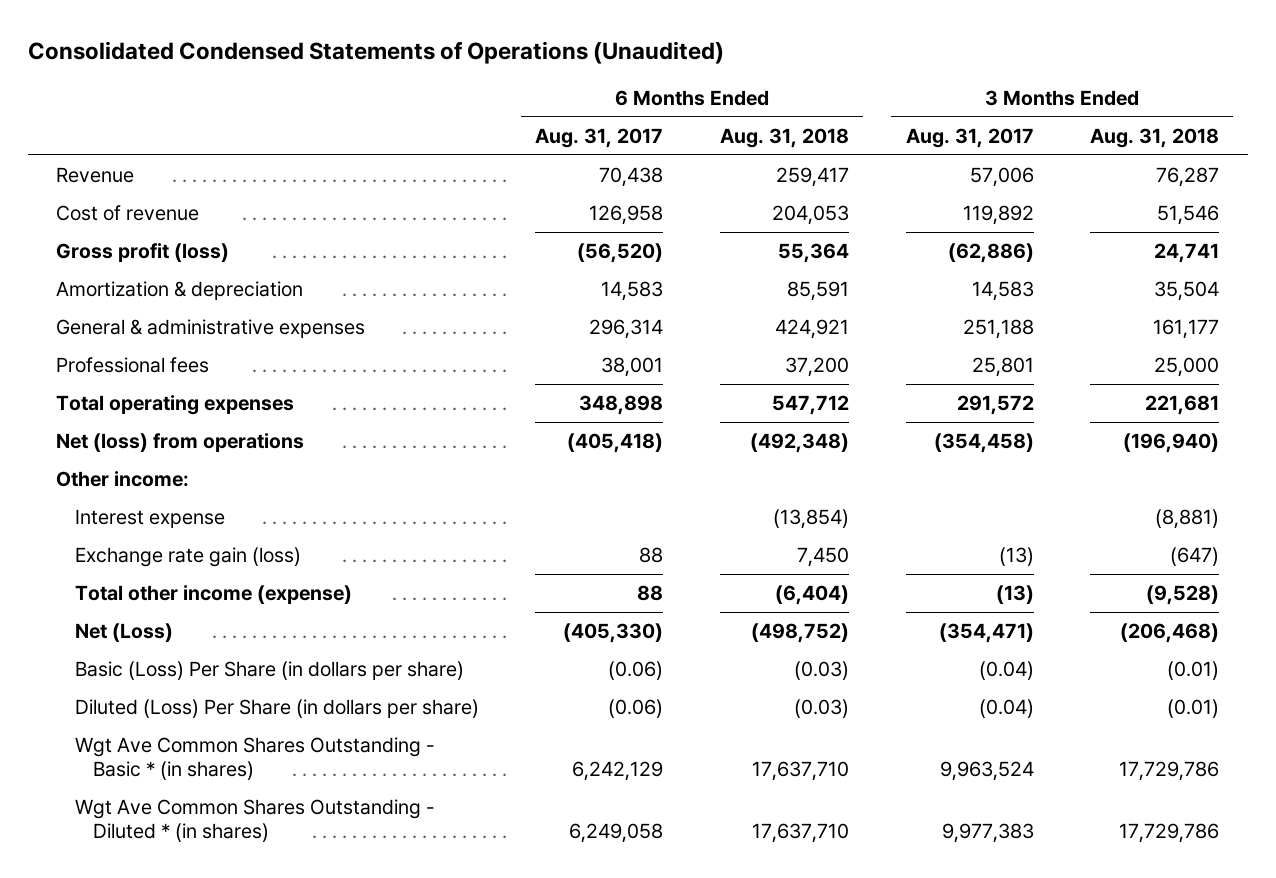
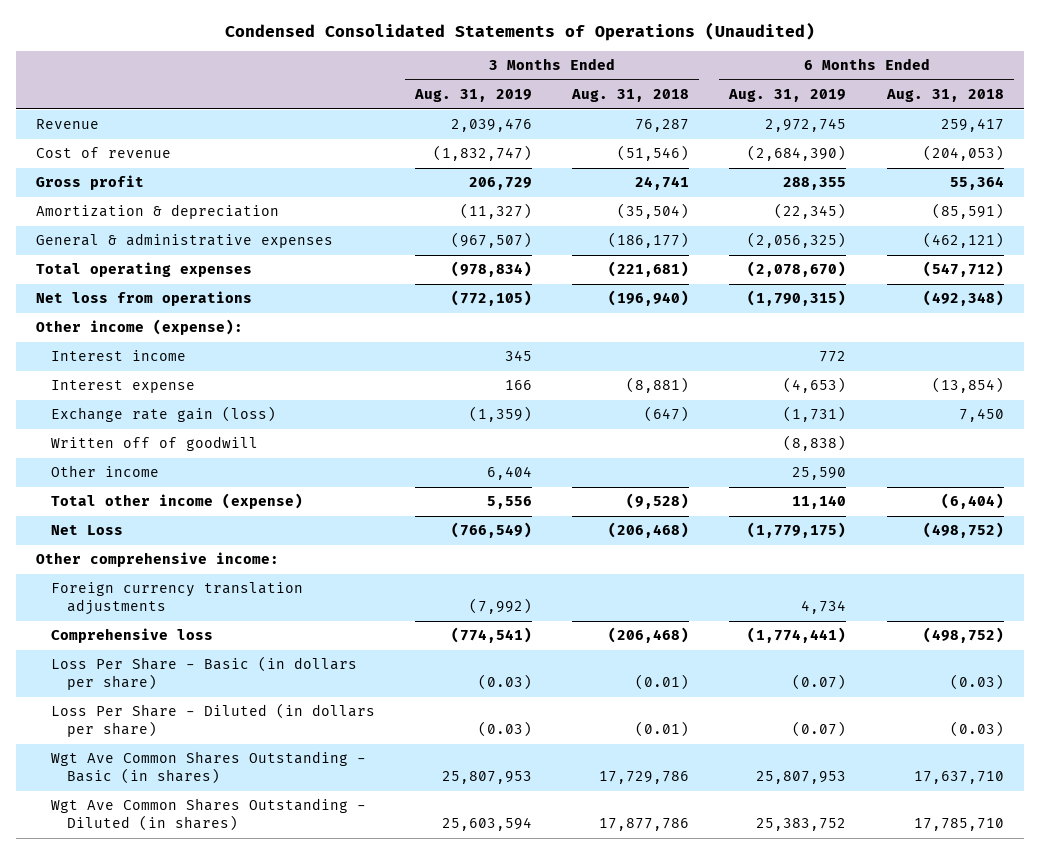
[27,41,724,65] Consolidated Condensed Statements of Operations (Unaudited) -> [224,22,815,42] Condensed Consolidated Statements of Operations (Unaudited)
[535,127,664,148] Aug. 31, 2017 -> none
[905,127,1034,148] Aug. 31, 2017 -> none
none -> [414,89,533,103] Aug. 31, 2019
none -> [728,89,847,103] Aug. 31, 2019
[56,356,210,373] Professional fees -> none
[771,204,849,225] 204,053 -> [922,145,1004,162] (204,053)
[1157,204,1220,225] 51,546 -> [617,145,690,162] (51,546)
[56,242,230,262] Gross profit (loss) -> [35,175,144,191] Gross profit
[786,280,849,301] 85,591 -> [931,203,1004,220] (85,591)
[1154,280,1220,301] 35,504 -> [617,203,690,220] (35,504)
[774,318,849,339] 424,921 -> [922,232,1004,249] (462,121)
[1153,318,1220,339] 161,177 -> [608,232,690,249] (186,177)
[771,394,849,415] 547,712 -> [922,261,1004,278] (547,712)
[1145,394,1220,415] 221,681 -> [608,261,690,278] (221,681)
[56,432,305,452] Net (loss) from operations -> [35,291,252,307] Net loss from operations
[56,470,190,487] Other income: -> [35,319,243,336] Other income (expense):
none -> [51,350,187,362] Interest income
none -> [51,436,259,452] Written off of goodwill
none -> [51,465,160,478] Other income
[74,622,173,642] Net (Loss) -> [51,525,124,536] Net Loss
none -> [35,552,279,568] Other comprehensive income:
none -> [51,582,304,616] Foreign currency translation adjustments
none -> [51,628,214,644] Comprehensive loss
[74,660,464,680] Basic (Loss) Per Share (in dollars per share) -> [51,656,358,691] Loss Per Share - Basic (in dollars per share)
[74,698,479,718] Diluted (Loss) Per Share (in dollars per share) -> [51,703,376,738] Loss Per Share - Diluted (in dollars per share)
[74,736,435,781] Wgt Ave Common Shares Outstanding - Basic * (in shares) -> [51,751,367,785] Wgt Ave Common Shares Outstanding - Basic (in shares)
[74,798,435,843] Wgt Ave Common Shares Outstanding - Diluted * (in shares) -> [51,798,367,832] Wgt Ave Common Shares Outstanding - Diluted (in shares)
[751,823,849,844] 17,637,710 -> [913,818,1004,832] 17,785,710
[1119,823,1220,844] 17,729,786 -> [599,818,690,832] 17,877,786

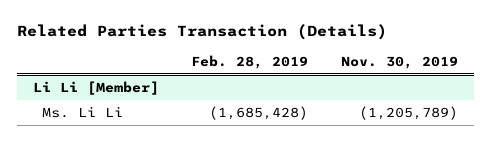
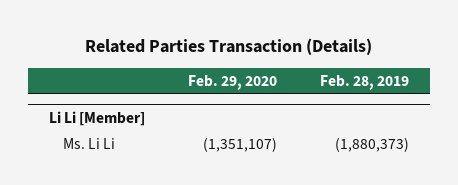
[340,56,458,70] Nov. 30, 2019 -> none
none -> [187,74,277,90] Feb. 29, 2020
[209,105,309,120] (1,685,428) -> [334,137,409,153] (1,880,373)

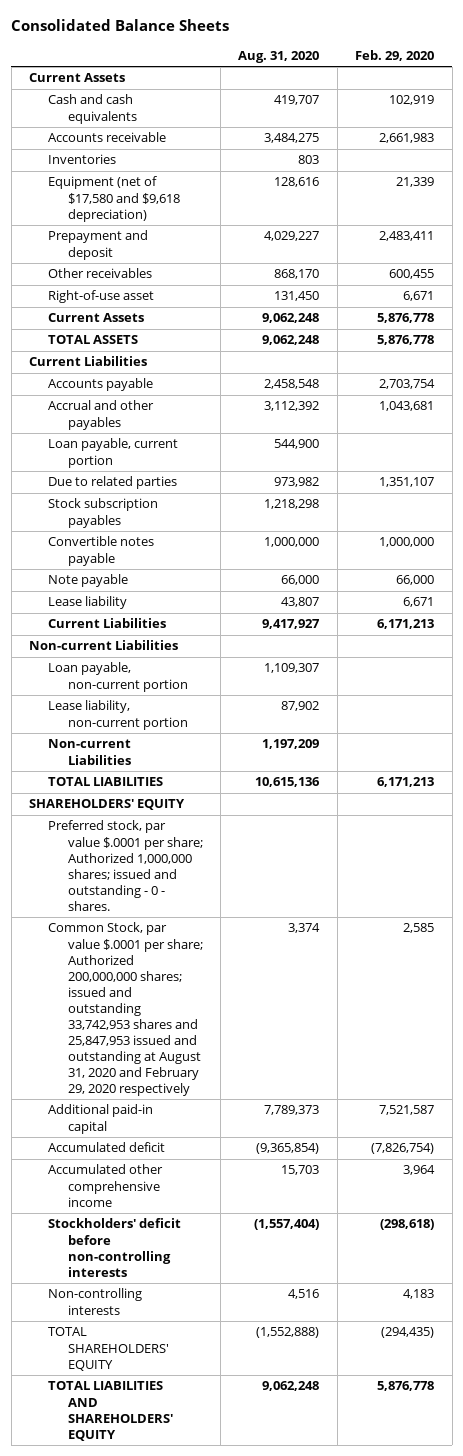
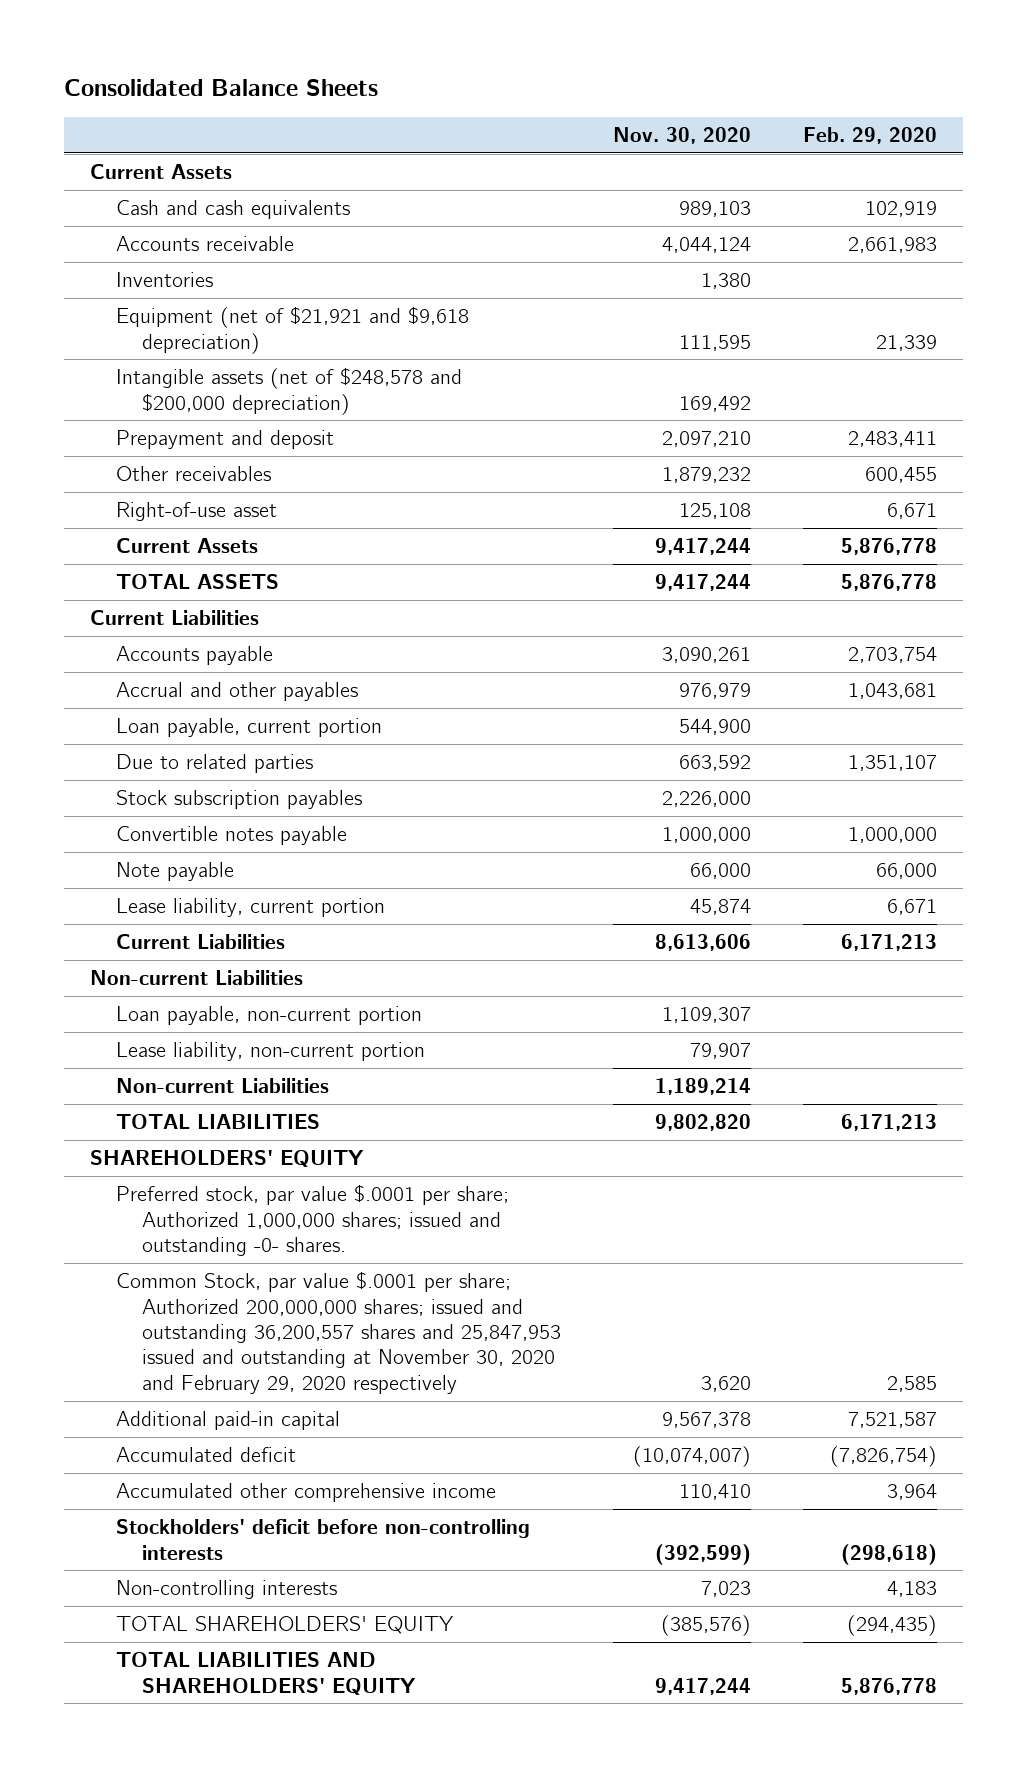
[238,50,320,63] Aug. 31, 2020 -> none
none -> [612,127,751,145] Nov. 30, 2020
[48,176,180,222] Equipment (net of $17,580 and $9,618 depreciation) -> [115,306,469,354] Equipment (net of $21,921 and $9,618 depreciation)
none -> [115,367,462,415] Intangible assets (net of $248,578 and $200,000 depreciation)
[48,596,128,610] Lease liability -> [115,898,385,918] Lease liability, current portion
[48,820,203,911] Preferred stock, par value $.0001 per share; Authorized 1,000,000 shares; issued and outstanding - 0 - shares. -> [115,1184,509,1256] Preferred stock, par value $.0001 per share; Authorized 1,000,000 shares; issued and outstanding -0- shares.
[48,922,203,1097] Common Stock, par value $.0001 per share; Authorized 200,000,000 shares; issued and outstanding 33,742,953 shares and 25,847,953 issued and outstanding at August 31, 2020 and February 29, 2020 respectively -> [115,1271,561,1394] Common Stock, par value $.0001 per share; Authorized 200,000,000 shares; issued and outstanding 36,200,557 shares and 25,847,953 issued and outstanding at November 30, 2020 and February 29, 2020 respectively

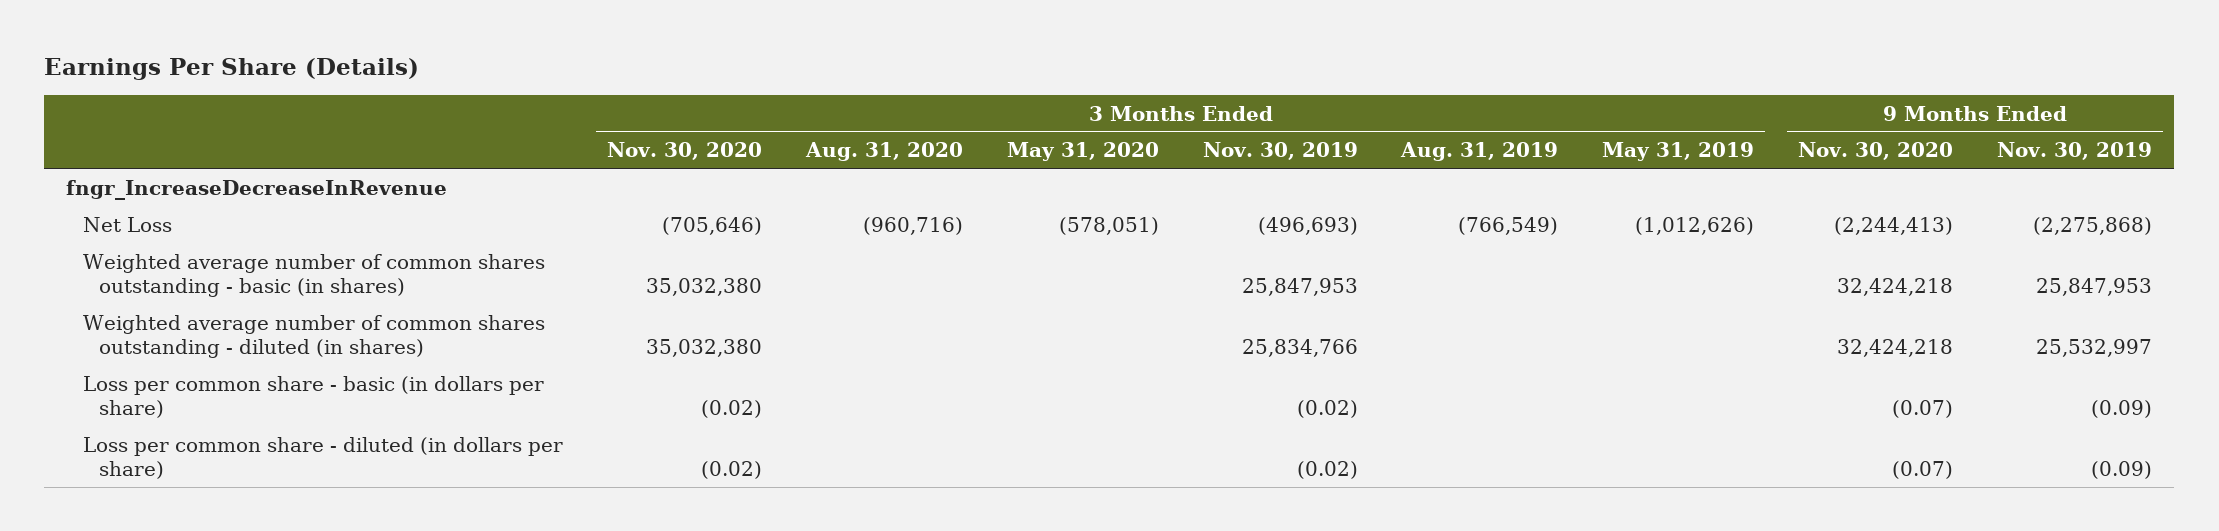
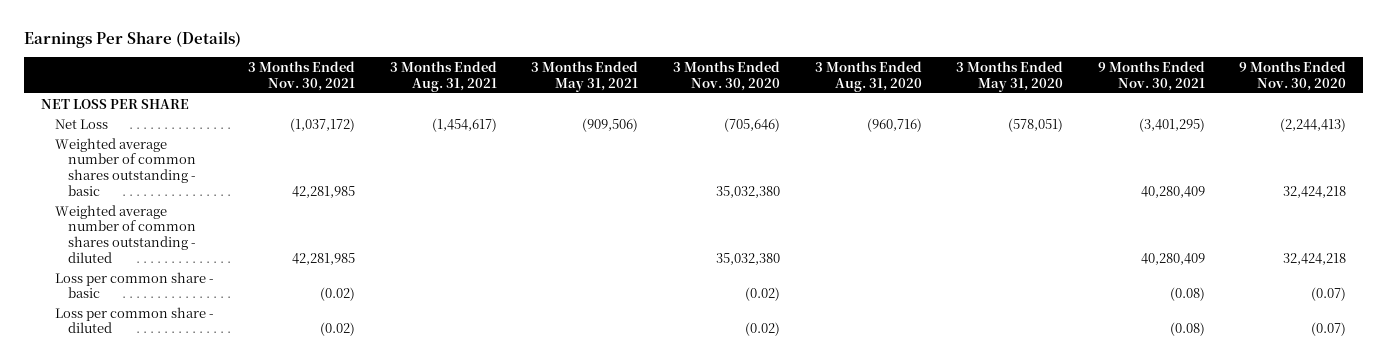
[1202,142,1358,161] Nov. 30, 2019 -> none
[1400,142,1559,162] Aug. 31, 2019 -> none
[1602,142,1755,162] May 31, 2019 -> none
[1997,142,2153,161] Nov. 30, 2019 -> none
none -> [248,61,356,91] 3 Months Ended Nov. 30, 2021
none -> [389,61,497,92] 3 Months Ended Aug. 31, 2021
none -> [531,61,639,92] 3 Months Ended May 31, 2021
none -> [1097,61,1205,91] 9 Months Ended Nov. 30, 2021
[66,179,448,200] fngr_IncreaseDecreaseInRevenue -> none
none -> [41,98,190,109] NET LOSS PER SHARE
[82,253,545,297] Weighted average number of common shares outstanding - basic (in shares) -> [54,137,197,196] Weighted average number of common shares outstanding - basic
[82,314,545,358] Weighted average number of common shares outstanding - diluted (in shares) -> [54,204,197,263] Weighted average number of common shares outstanding - diluted
[82,375,544,418] Loss per common share - basic (in dollars per share) -> [54,271,214,299] Loss per common share - basic
[82,436,563,479] Loss per common share - diluted (in dollars per share) -> [54,306,214,334] Loss per common share - diluted

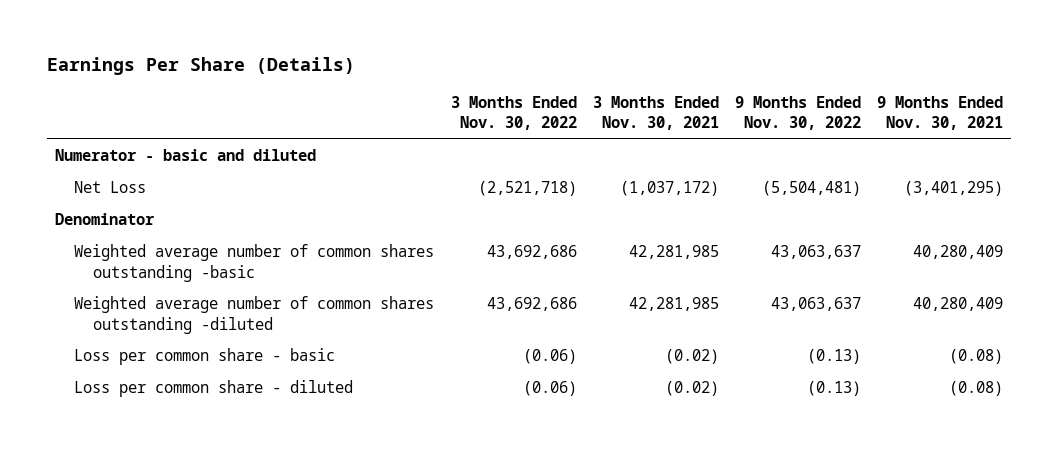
[389,61,497,92] 3 Months Ended Aug. 31, 2021 -> none
[531,61,639,92] 3 Months Ended May 31, 2021 -> none
[673,61,781,91] 3 Months Ended Nov. 30, 2020 -> none
[814,61,922,92] 3 Months Ended Aug. 31, 2020 -> none
[956,61,1064,92] 3 Months Ended May 31, 2020 -> none
[1239,61,1347,91] 9 Months Ended Nov. 30, 2020 -> none
none -> [450,96,577,131] 3 Months Ended Nov. 30, 2022
none -> [735,96,862,131] 9 Months Ended Nov. 30, 2022
[41,98,190,109] NET LOSS PER SHARE -> none
none -> [55,149,317,162] Numerator - basic and diluted
none -> [55,213,156,226] Denominator
[54,137,197,196] Weighted average number of common shares outstanding - basic -> [74,244,435,282] Weighted average number of common shares outstanding -basic
[54,204,197,263] Weighted average number of common shares outstanding - diluted -> [74,296,435,334] Weighted average number of common shares outstanding -diluted

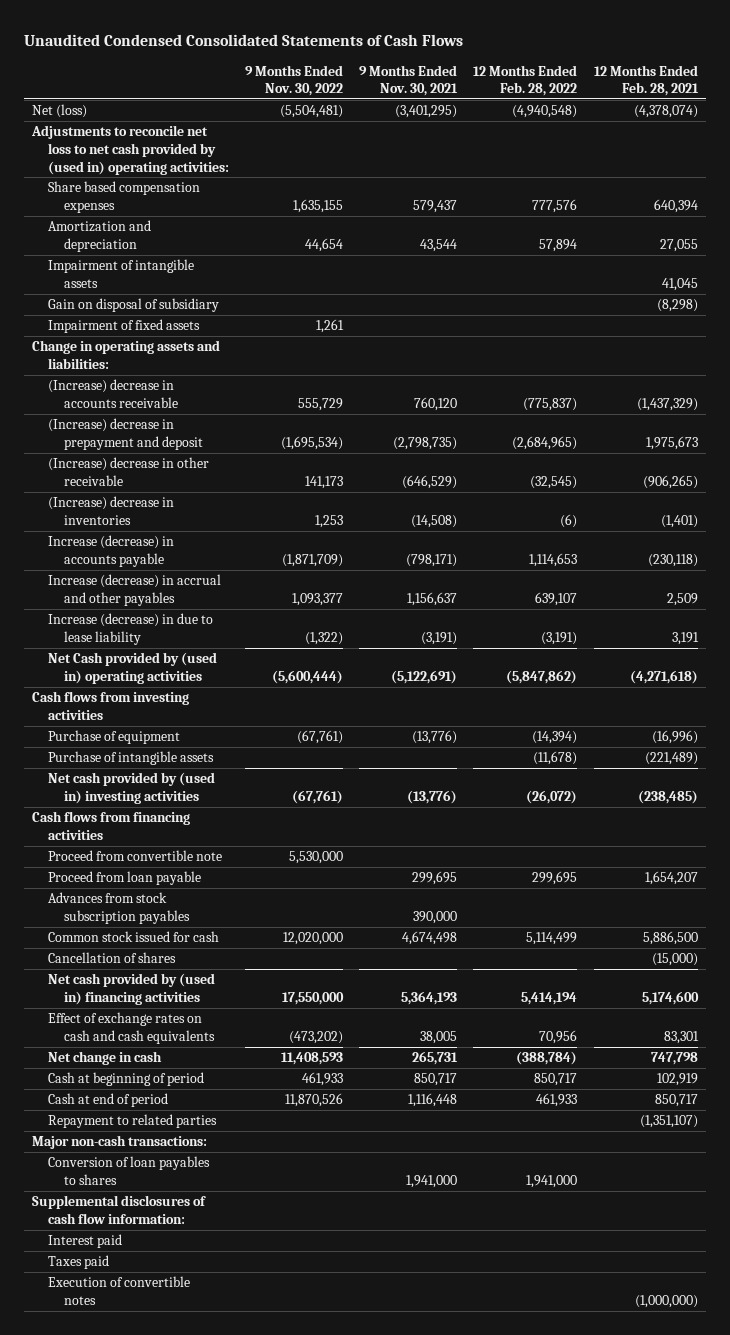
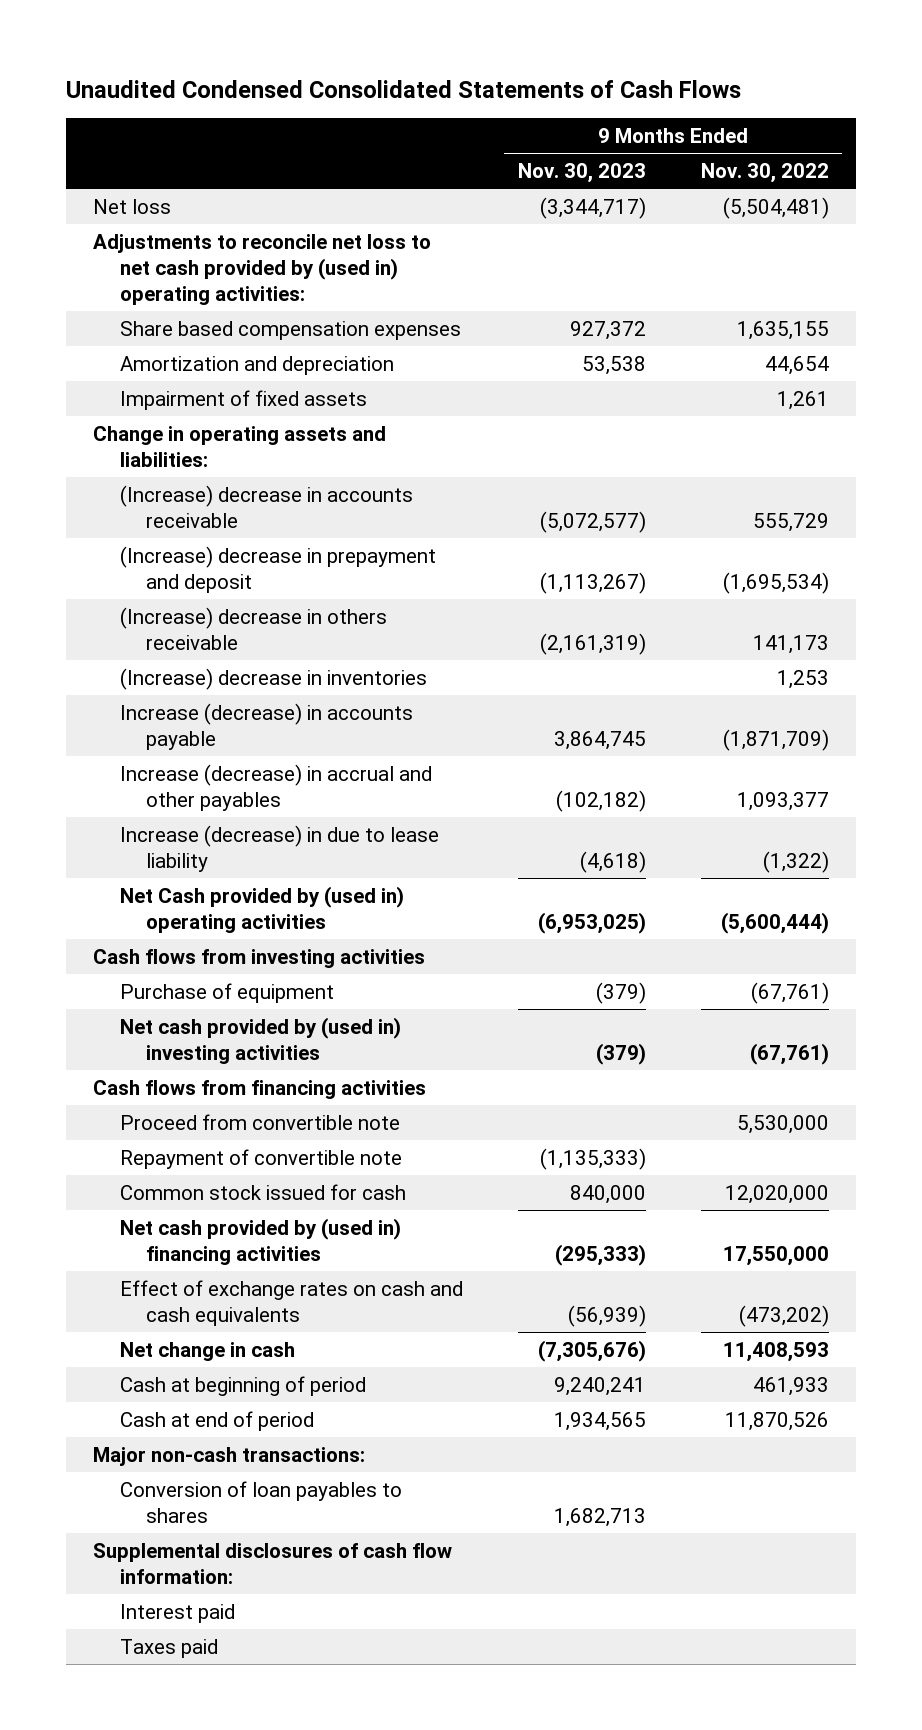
[359,64,459,97] 9 Months Ended Nov. 30, 2021 -> none
[473,64,578,97] 12 Months Ended Feb. 28, 2022 -> none
[593,64,699,97] 12 Months Ended Feb. 28, 2021 -> none
none -> [517,163,646,184] Nov. 30, 2023
[32,104,88,119] Net (loss) -> [93,198,172,214] Net loss
[48,259,195,288] Impairment of intangible assets -> none
[48,298,220,313] Gain on disposal of subsidiary -> none
[48,457,210,486] (Increase) decrease in other receivable -> [119,606,387,651] (Increase) decrease in others receivable
[48,751,215,766] Purchase of intangible assets -> none
[48,871,202,886] Proceed from loan payable -> none
[48,892,191,924] Advances from stock subscription payables -> none
none -> [119,1148,402,1169] Repayment of convertible note
[48,952,177,964] Cancellation of shares -> none
[48,1114,218,1129] Repayment to related parties -> none
[48,1276,191,1305] Execution of convertible notes -> none

